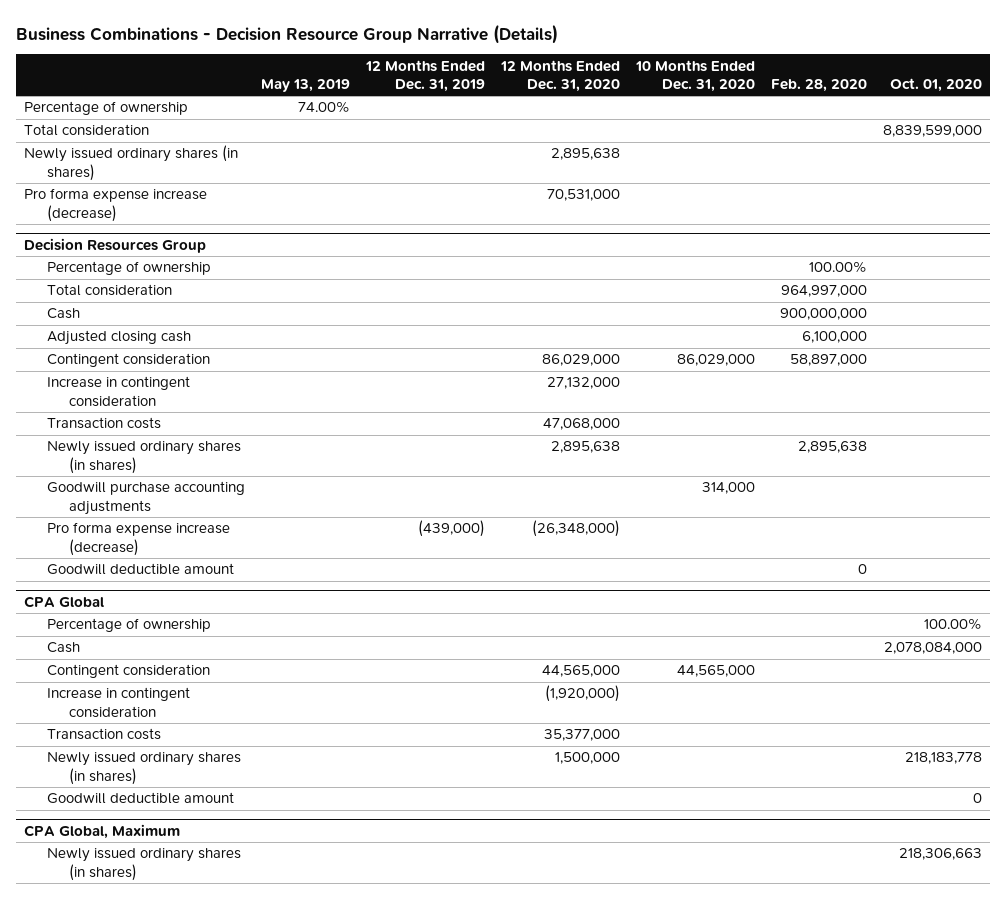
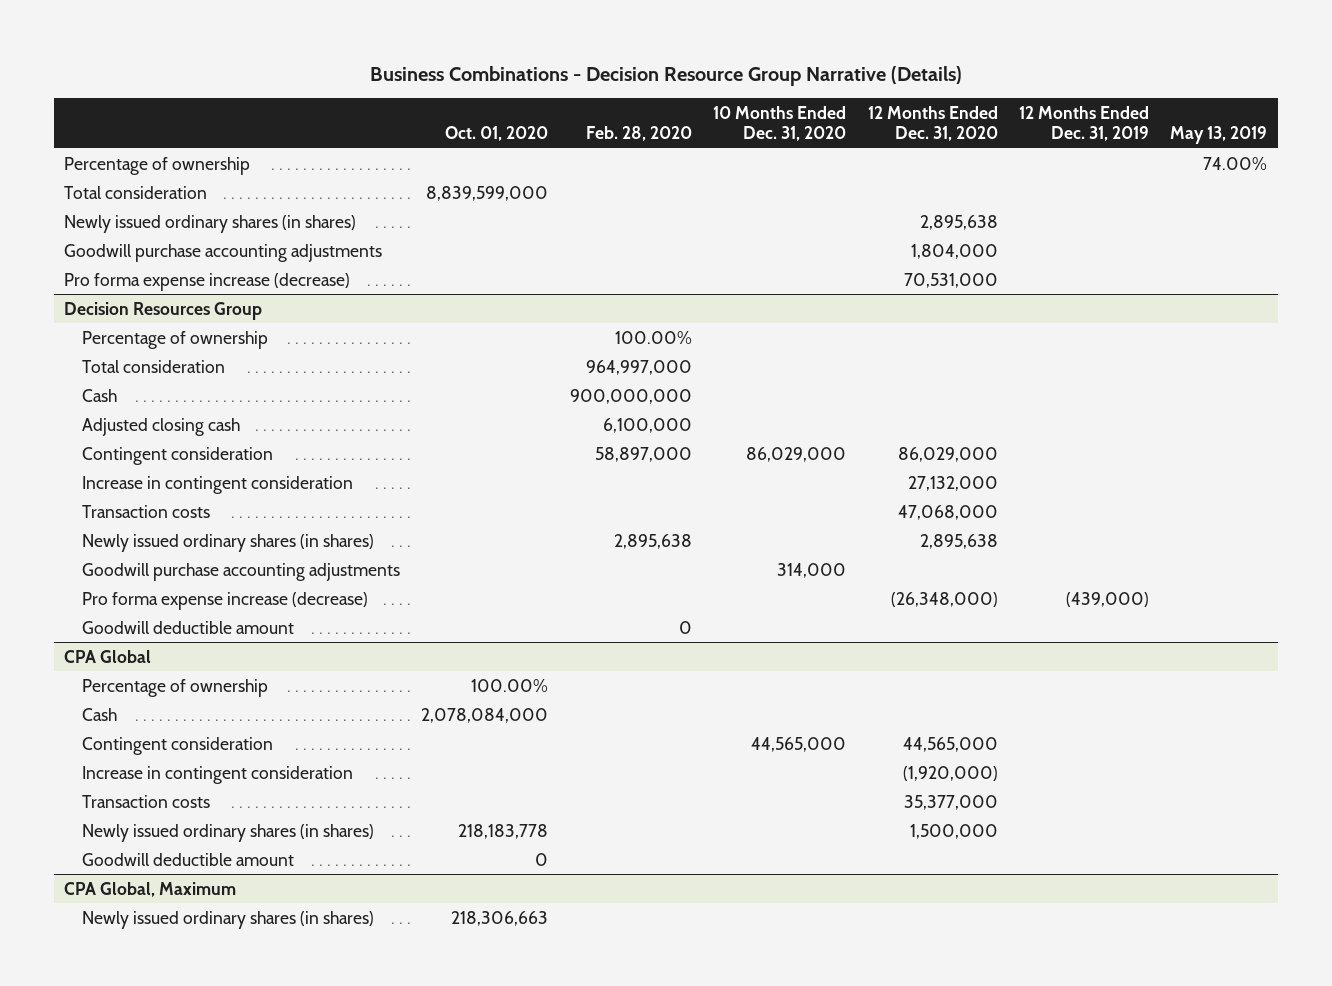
none -> [64,243,383,262] Goodwill purchase accounting adjustments

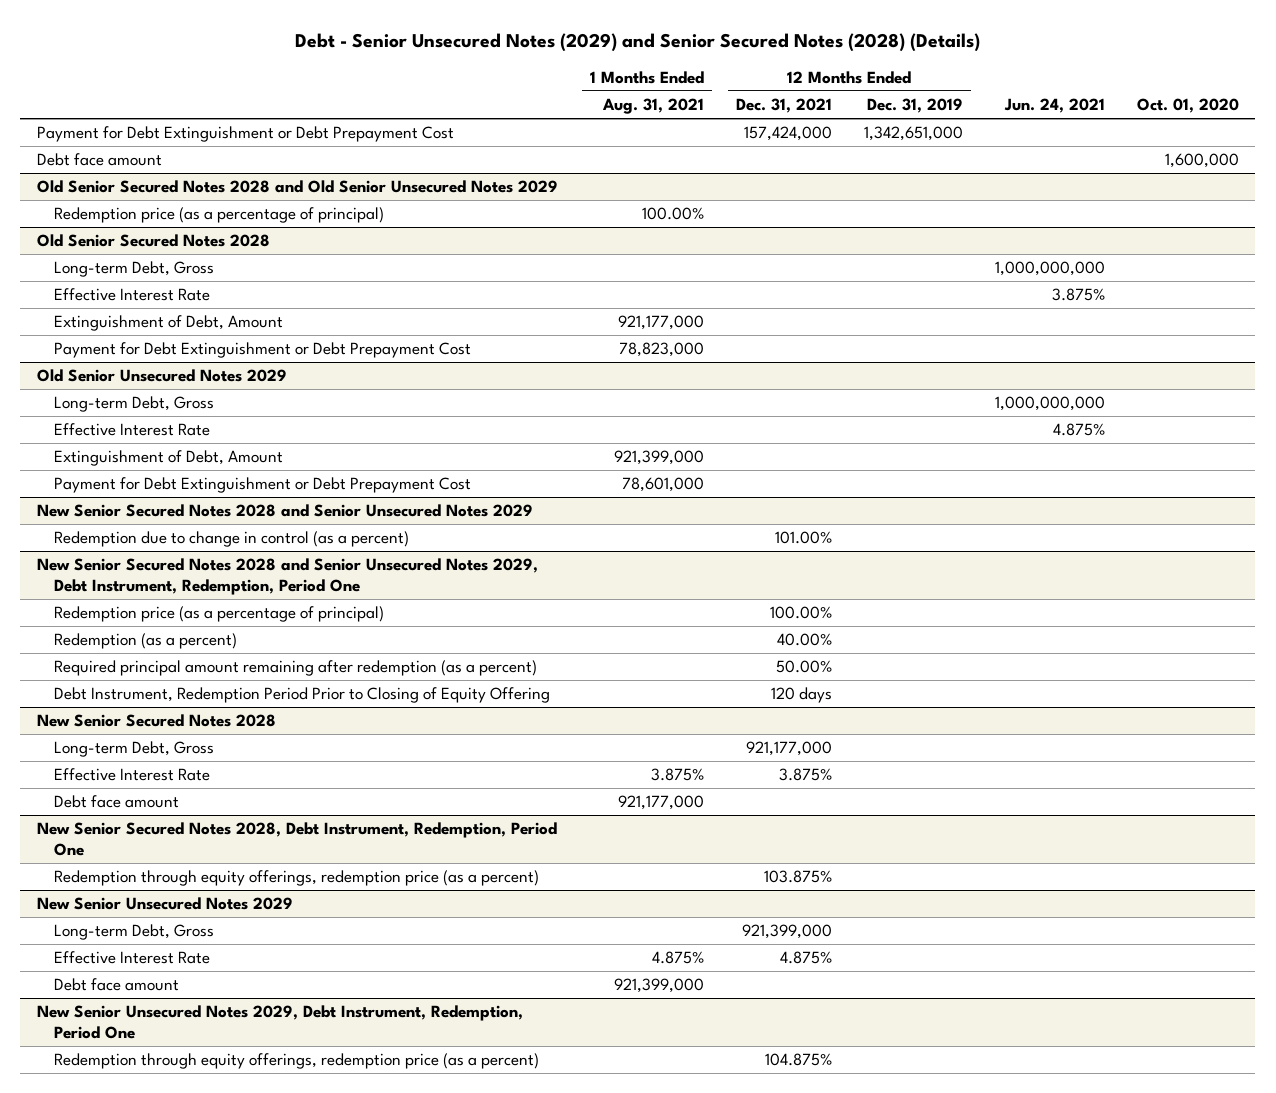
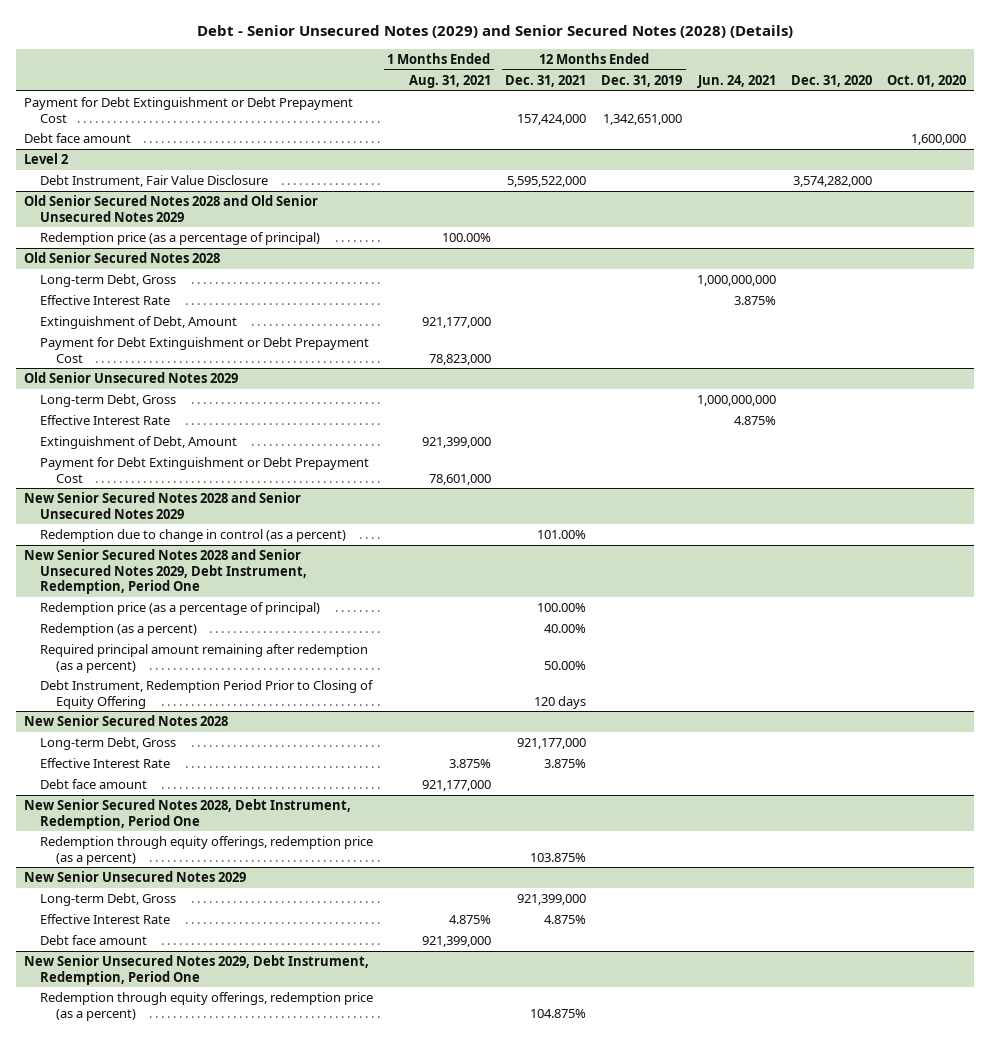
none -> [791,75,873,88] Dec. 31, 2020
none -> [23,153,68,165] Level 2
none -> [39,175,268,188] Debt Instrument, Fair Value Disclosure

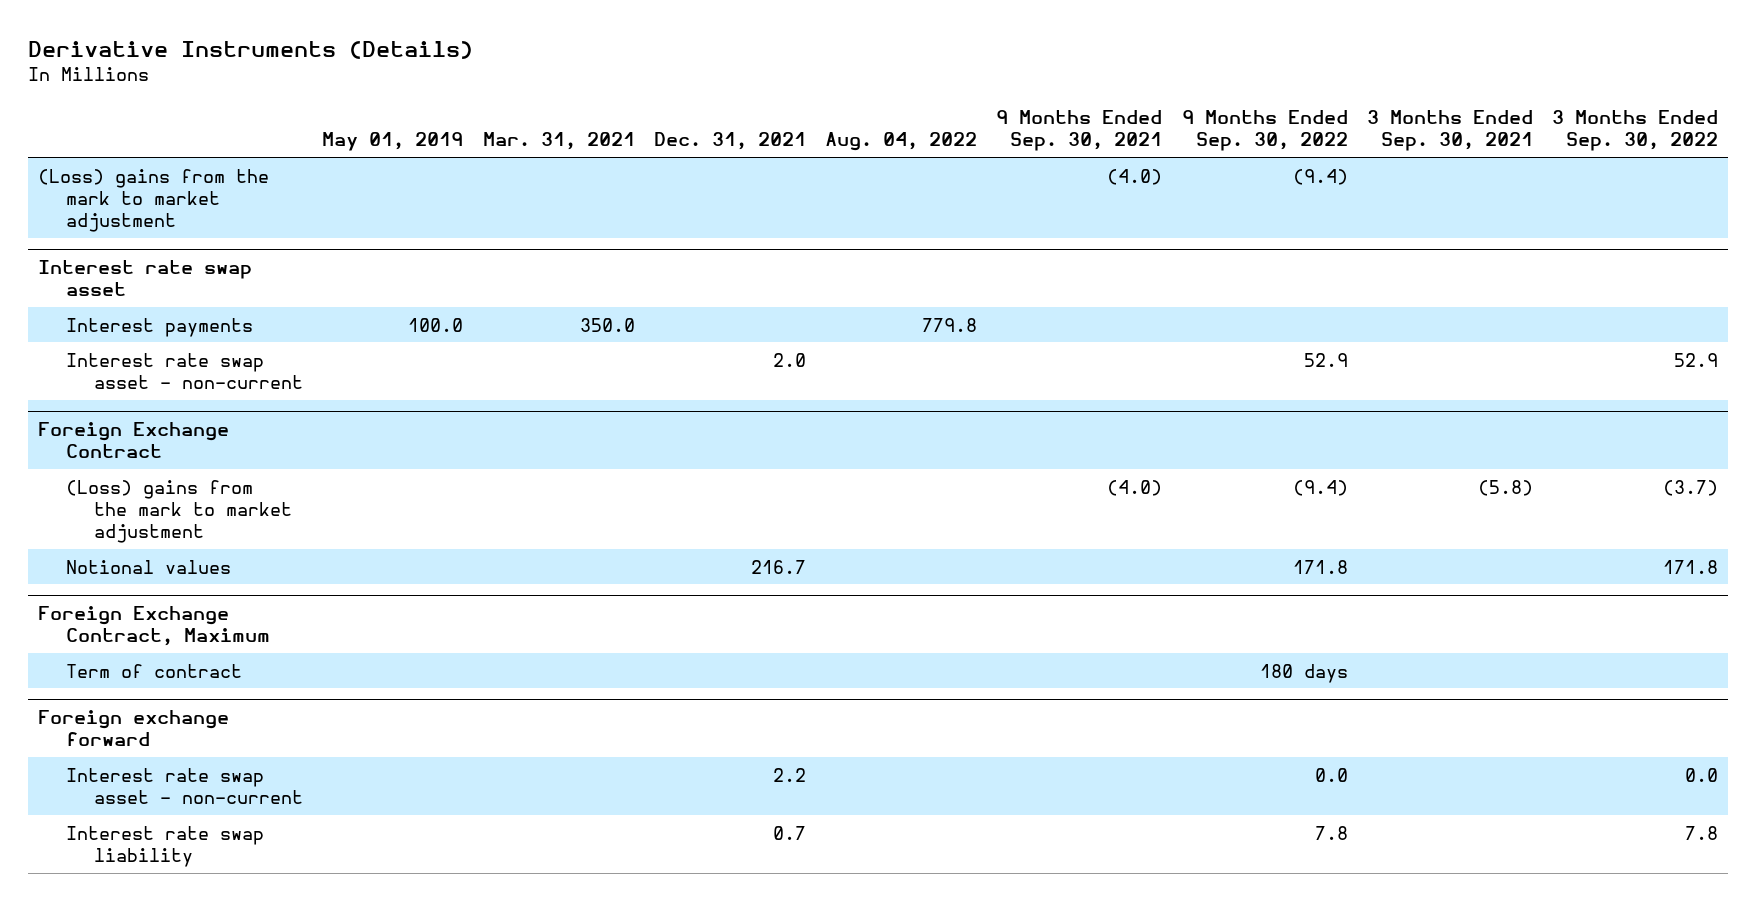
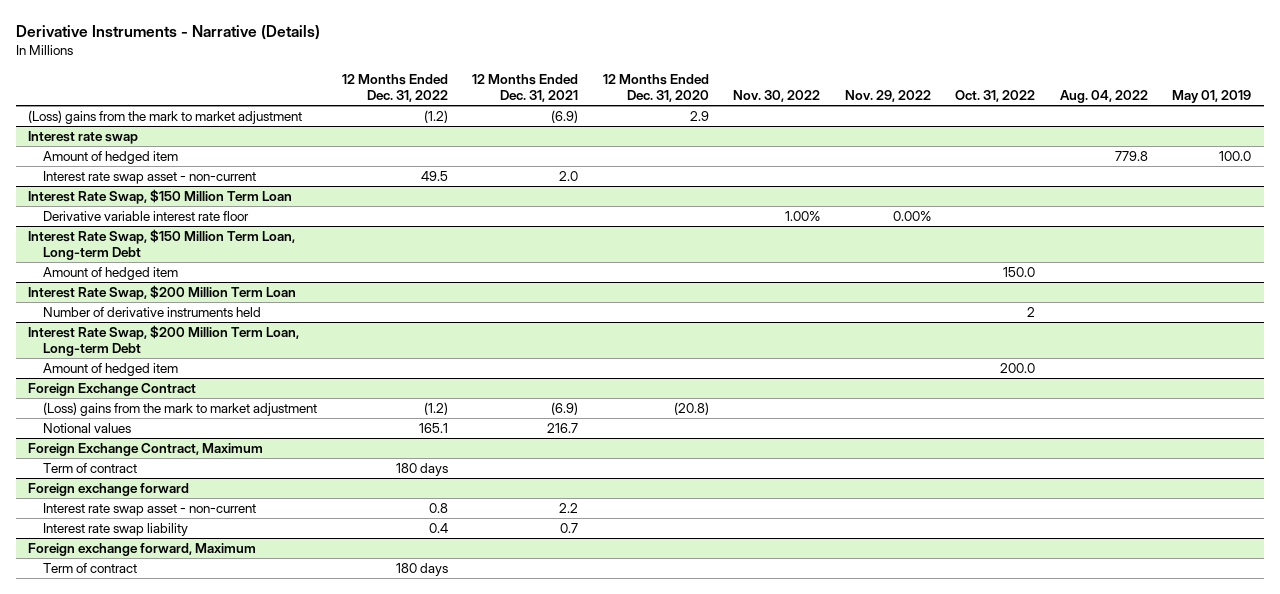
[28,40,474,59] Derivative Instruments (Details) -> [16,25,321,41] Derivative Instruments - Narrative (Details)
[482,132,635,151] Mar. 31, 2021 -> none
[653,132,806,151] Dec. 31, 2021 -> none
[996,110,1163,152] 9 Months Ended Sep. 30, 2021 -> none
[1181,110,1348,152] 9 Months Ended Sep. 30, 2022 -> none
[1366,110,1533,152] 3 Months Ended Sep. 30, 2021 -> none
[1552,110,1719,152] 3 Months Ended Sep. 30, 2022 -> none
none -> [341,73,448,103] 12 Months Ended Dec. 31, 2022
none -> [472,73,579,103] 12 Months Ended Dec. 31, 2021
none -> [602,73,709,103] 12 Months Ended Dec. 31, 2020
none -> [733,90,821,103] Nov. 30, 2022
none -> [844,90,931,103] Nov. 29, 2022
none -> [955,90,1036,103] Oct. 31, 2022
[38,259,253,296] Interest rate swap asset -> [28,130,139,144] Interest rate swap
[66,317,254,337] Interest payments -> [43,150,179,164] Amount of hedged item
none -> [28,188,293,204] Interest Rate Swap, $150 Million Term Loan
none -> [43,210,250,221] Derivative variable interest rate floor
none -> [28,228,296,261] Interest Rate Swap, $150 Million Term Loan, Long-term Debt
none -> [43,266,179,280] Amount of hedged item
none -> [28,284,297,300] Interest Rate Swap, $200 Million Term Loan
none -> [43,306,262,317] Number of derivative instruments held
none -> [28,324,300,357] Interest Rate Swap, $200 Million Term Loan, Long-term Debt
none -> [43,362,179,376] Amount of hedged item
none -> [28,542,257,556] Foreign exchange forward, Maximum
none -> [43,562,138,573] Term of contract

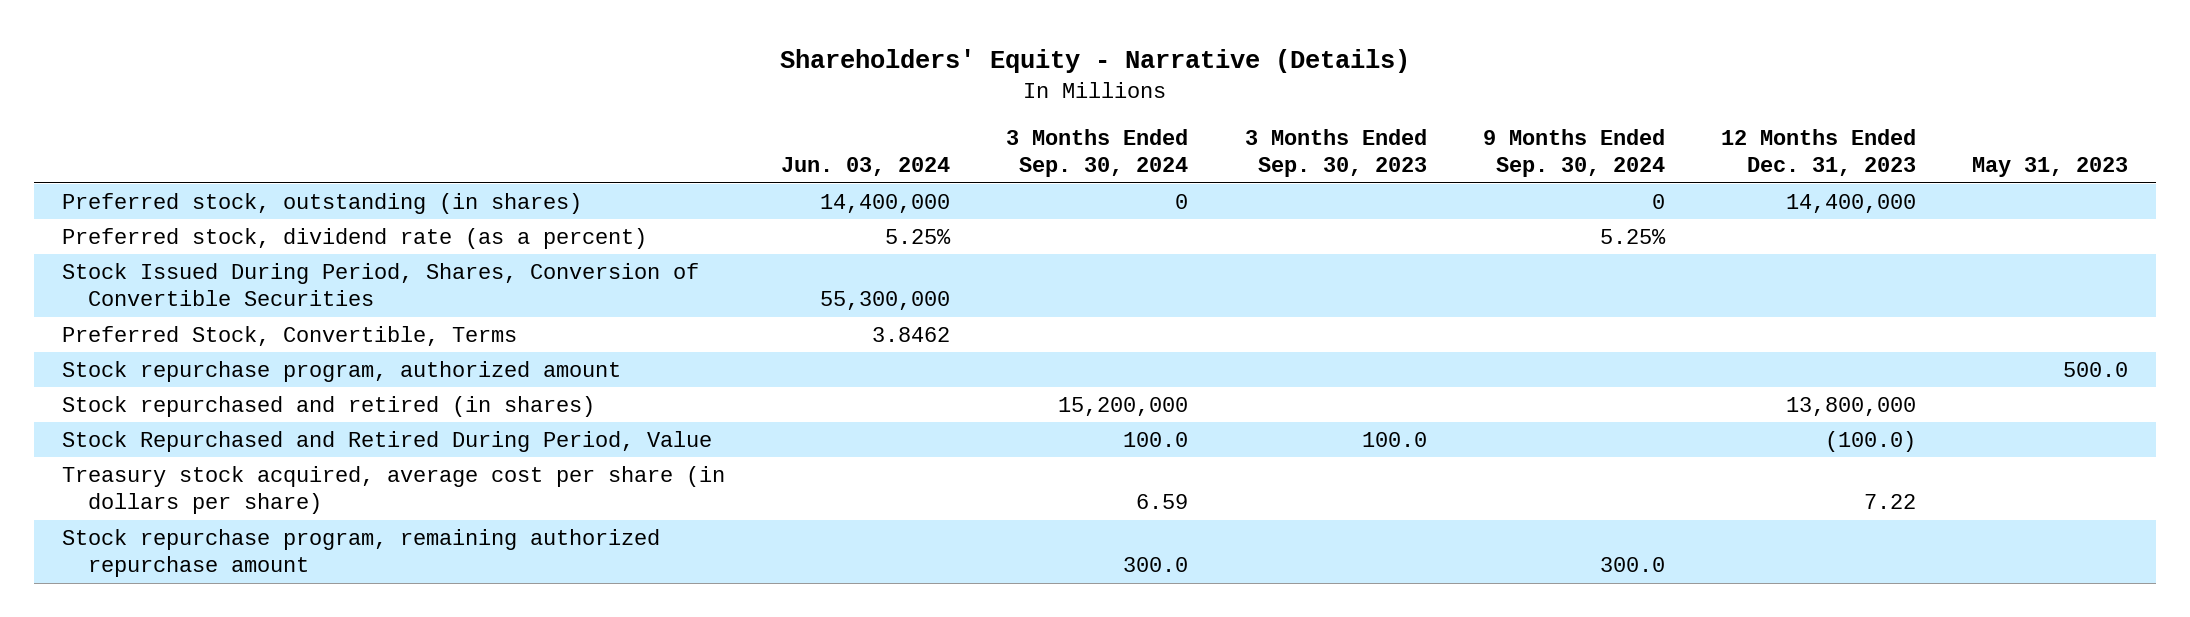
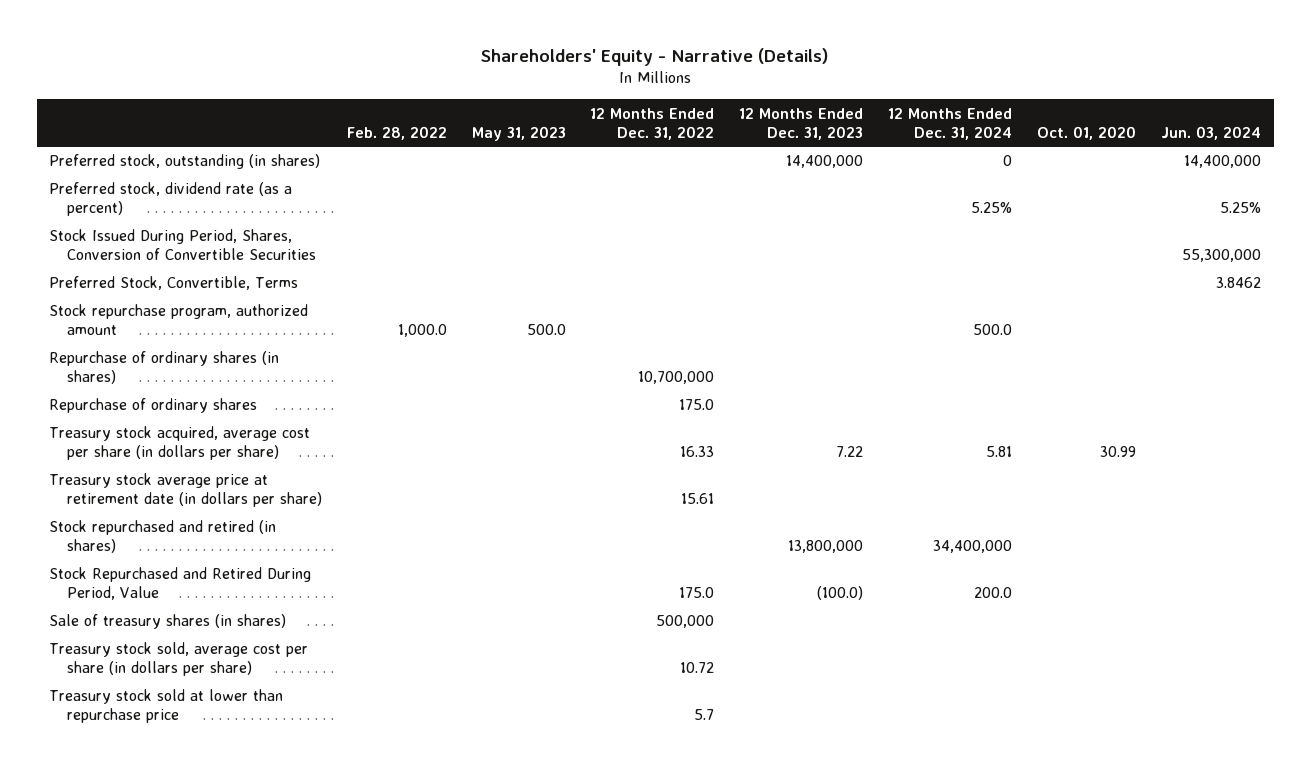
[1006,128,1189,178] 3 Months Ended Sep. 30, 2024 -> none
[1244,128,1427,178] 3 Months Ended Sep. 30, 2023 -> none
[1482,128,1665,178] 9 Months Ended Sep. 30, 2024 -> none
none -> [346,125,447,140] Feb. 28, 2022
none -> [590,107,715,140] 12 Months Ended Dec. 31, 2022
none -> [888,107,1013,140] 12 Months Ended Dec. 31, 2024
none -> [1037,125,1137,140] Oct. 01, 2020
none -> [49,351,280,385] Repurchase of ordinary shares (in shares)
none -> [49,398,258,414] Repurchase of ordinary shares
[61,465,725,515] Treasury stock acquired, average cost per share (in dollars per share) -> [49,426,311,461] Treasury stock acquired, average cost per share (in dollars per share)
none -> [49,473,322,508] Treasury stock average price at retirement date (in dollars per share)
[61,528,660,578] Stock repurchase program, remaining authorized repurchase amount -> none
none -> [49,614,287,630] Sale of treasury shares (in shares)
none -> [49,642,309,677] Treasury stock sold, average cost per share (in dollars per share)
none -> [49,689,284,724] Treasury stock sold at lower than repurchase price

